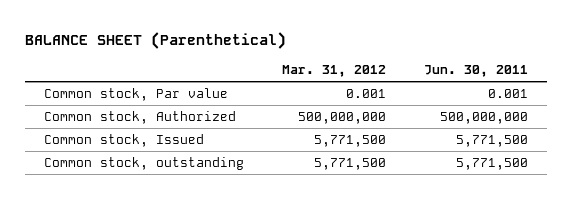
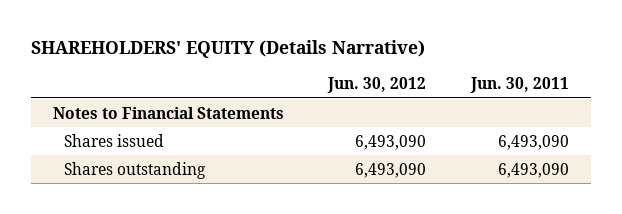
[24,32,286,50] BALANCE SHEET (Parenthetical) -> [30,40,425,59] SHAREHOLDERS' EQUITY (Details Narrative)
[282,65,387,78] Mar. 31, 2012 -> none
none -> [327,77,427,94] Jun. 30, 2012
[43,88,228,102] Common stock, Par value -> none
[43,111,236,125] Common stock, Authorized -> none
none -> [52,106,284,119] Notes to Financial Statements
[43,134,204,148] Common stock, Issued -> [64,133,165,147] Shares issued
[456,135,529,148] 5,771,500 -> [497,134,569,150] 6,493,090
[43,157,244,171] Common stock, outstanding -> [64,161,207,179] Shares outstanding
[456,158,529,171] 5,771,500 -> [497,162,569,178] 6,493,090

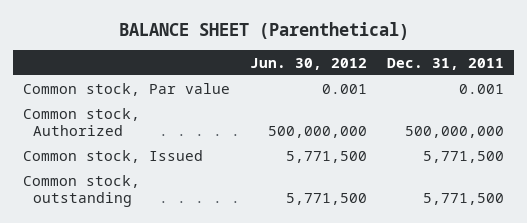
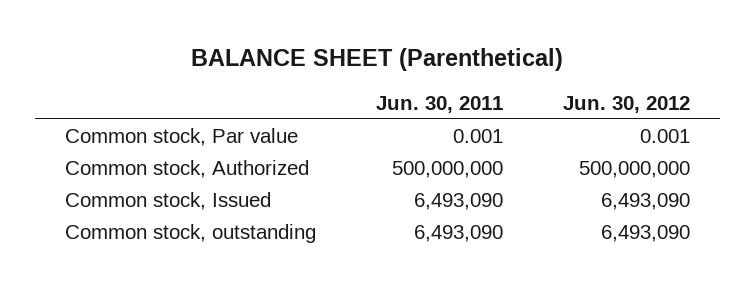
[387,57,505,70] Dec. 31, 2011 -> none
none -> [375,95,503,113] Jun. 30, 2011
[286,150,368,163] 5,771,500 -> [600,192,690,210] 6,493,090
[286,193,368,206] 5,771,500 -> [600,224,690,242] 6,493,090

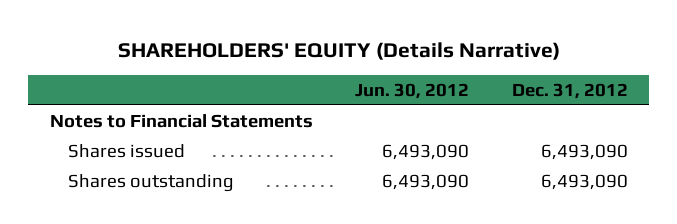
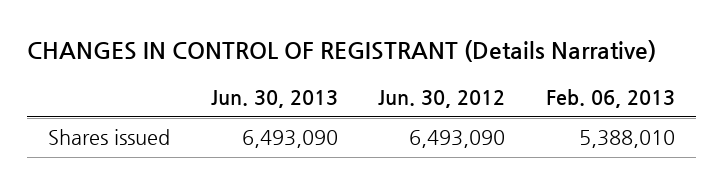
[117,41,560,60] SHAREHOLDERS' EQUITY (Details Narrative) -> [27,39,657,62] CHANGES IN CONTROL OF REGISTRANT (Details Narrative)
[511,83,628,100] Dec. 31, 2012 -> none
none -> [210,90,338,109] Jun. 30, 2013
none -> [546,89,676,109] Feb. 06, 2013
[49,113,313,128] Notes to Financial Statements -> none
[67,173,234,192] Shares outstanding -> none

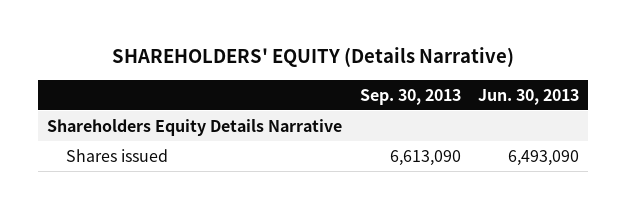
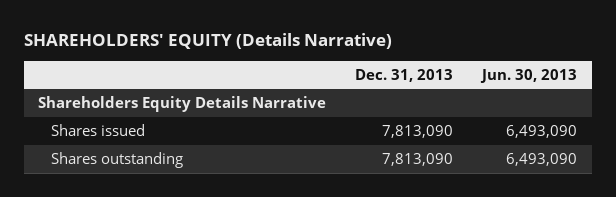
[359,88,461,105] Sep. 30, 2013 -> none
none -> [355,68,454,82] Dec. 31, 2013
none -> [50,151,183,168] Shares outstanding

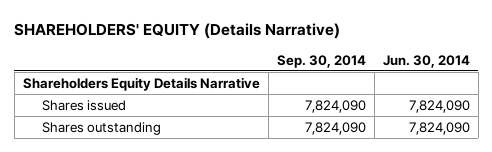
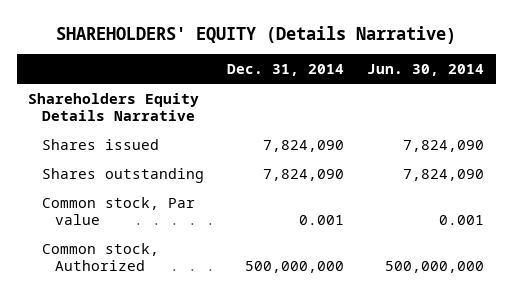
[276,54,366,68] Sep. 30, 2014 -> none
none -> [226,64,344,77] Dec. 31, 2014
none -> [41,196,195,225] Common stock, Par value
none -> [41,242,159,271] Common stock, Authorized

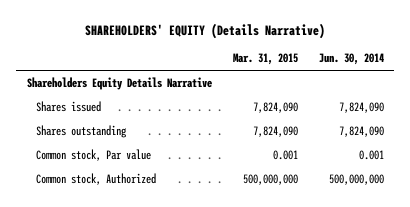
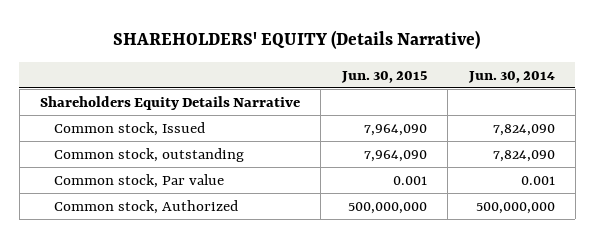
[232,53,298,66] Mar. 31, 2015 -> none
none -> [340,70,427,83] Jun. 30, 2015
[35,100,101,112] Shares issued -> [54,121,206,136] Common stock, Issued
[35,124,127,138] Shares outstanding -> [54,147,245,162] Common stock, outstanding

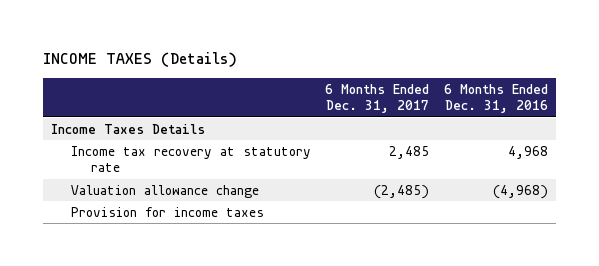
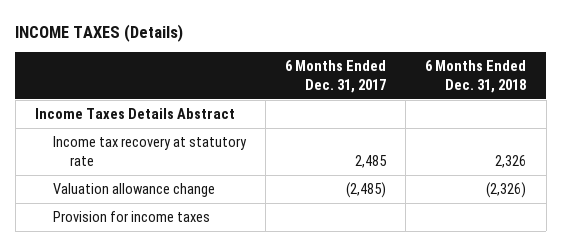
[444,83,549,114] 6 Months Ended Dec. 31, 2016 -> none
none -> [425,60,527,94] 6 Months Ended Dec. 31, 2018
[50,123,205,134] Income Taxes Details -> [34,108,235,120] Income Taxes Details Abstract

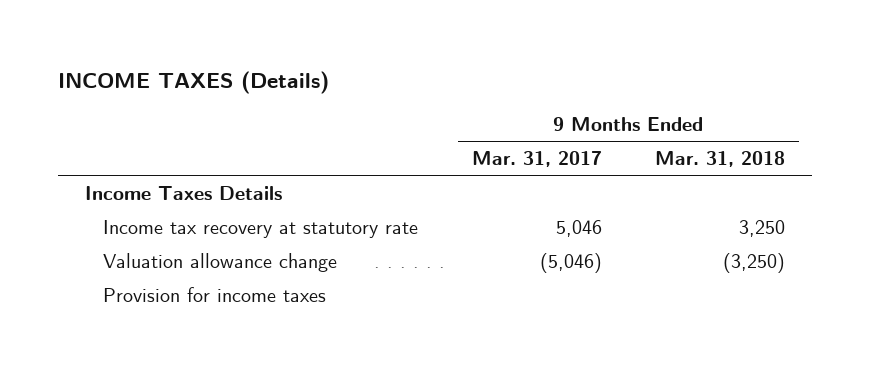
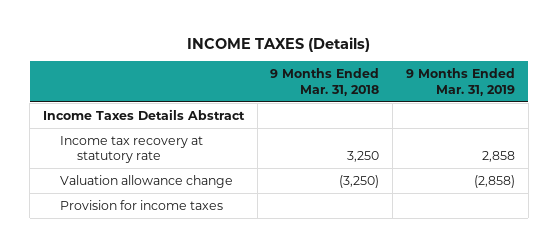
[471,151,602,168] Mar. 31, 2017 -> none
none -> [405,68,515,96] 9 Months Ended Mar. 31, 2019
[84,185,282,200] Income Taxes Details -> [42,108,245,120] Income Taxes Details Abstract

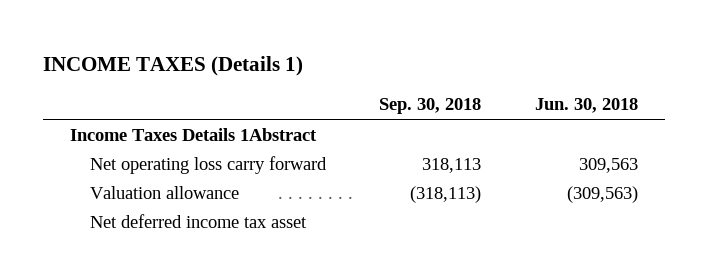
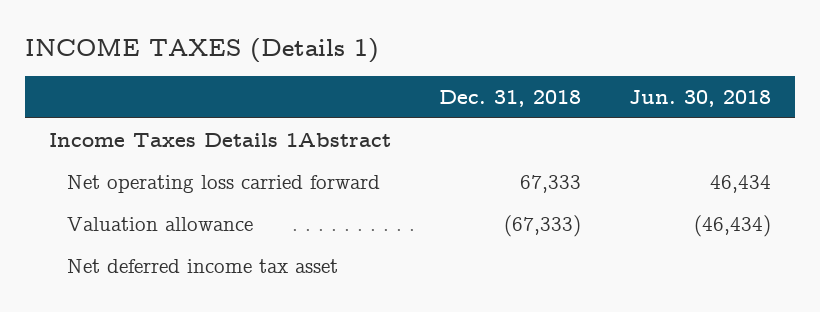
[379,98,482,115] Sep. 30, 2018 -> none
none -> [439,90,582,108] Dec. 31, 2018
[89,155,327,174] Net operating loss carry forward -> [67,174,381,193] Net operating loss carried forward
[579,157,639,173] 309,563 -> [710,174,772,193] 46,434
[567,185,639,203] (309,563) -> [694,214,772,237] (46,434)

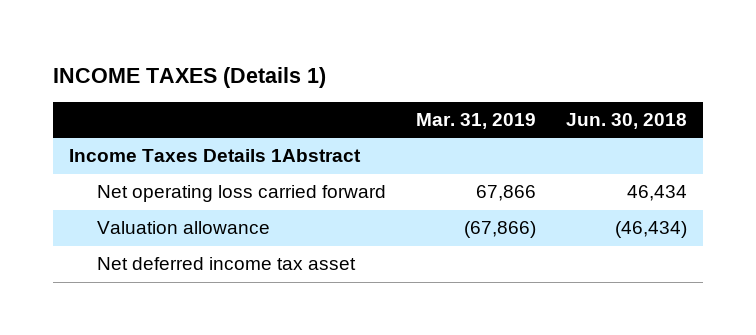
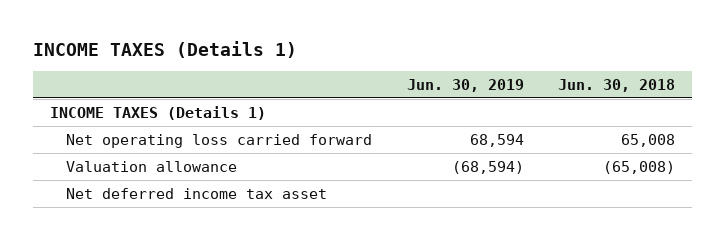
[416,112,537,129] Mar. 31, 2019 -> none
none -> [406,79,524,93] Jun. 30, 2019
[68,149,361,163] Income Taxes Details 1Abstract -> [50,105,267,120] INCOME TAXES (Details 1)
[627,185,688,202] 46,434 -> [621,133,676,147] 65,008
[615,221,688,239] (46,434) -> [603,160,676,174] (65,008)

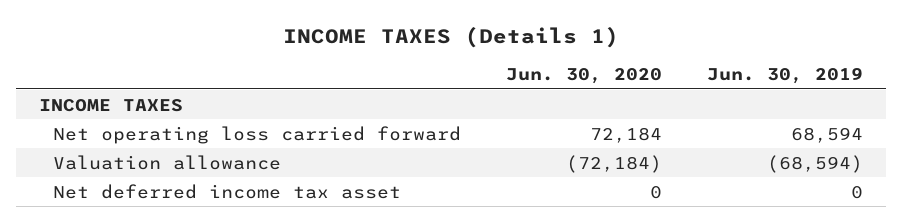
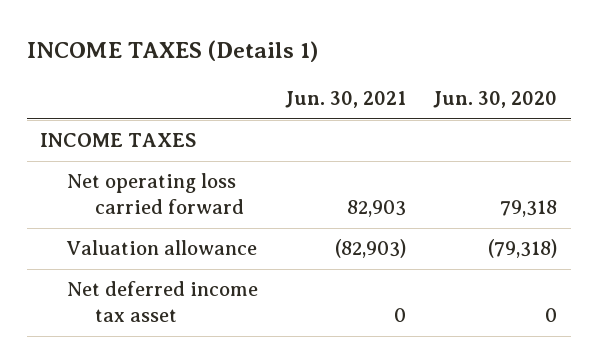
[707,67,864,85] Jun. 30, 2019 -> none
none -> [285,91,407,109] Jun. 30, 2021
[590,126,663,143] 72,184 -> [500,200,558,218] 79,318
[566,154,663,173] (72,184) -> [488,239,558,259] (79,318)

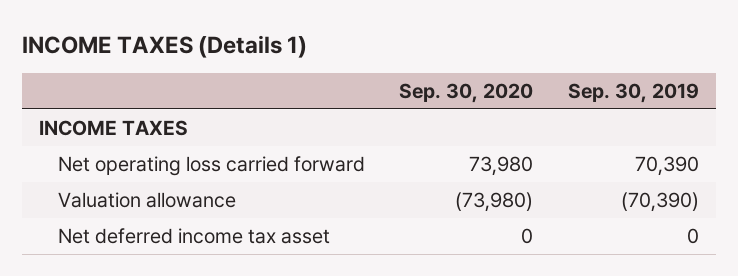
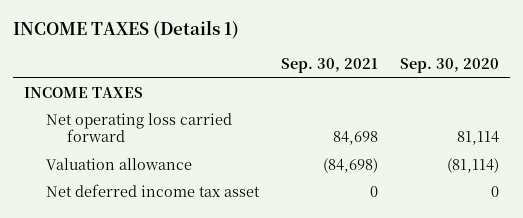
[567,82,699,103] Sep. 30, 2019 -> none
none -> [281,58,379,74] Sep. 30, 2021
[469,156,534,177] 73,980 -> [457,131,500,146] 81,114
[455,192,534,213] (73,980) -> [447,158,500,174] (81,114)

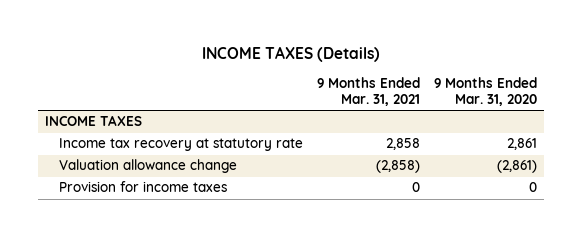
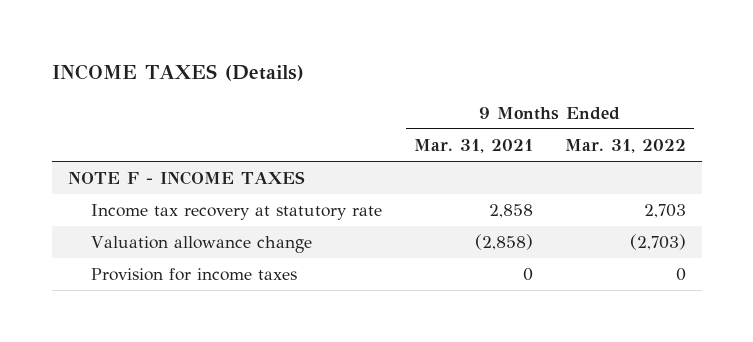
[434,76,538,106] 9 Months Ended Mar. 31, 2020 -> none
none -> [564,139,686,154] Mar. 31, 2022
[45,115,143,127] INCOME TAXES -> [67,171,305,186] NOTE F - INCOME TAXES

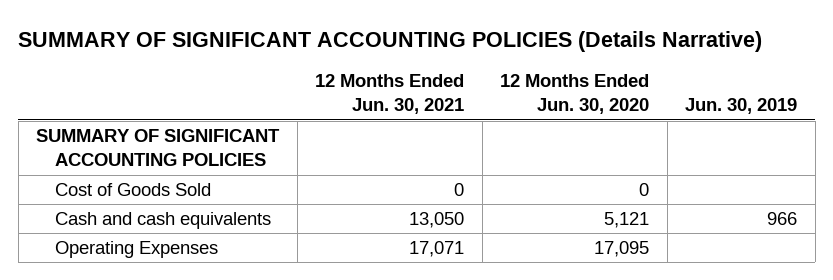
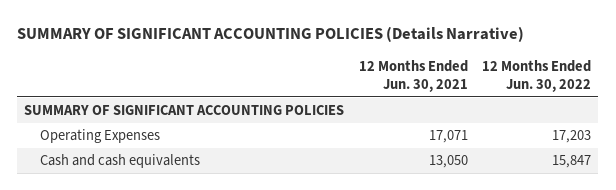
[500,74,650,115] 12 Months Ended Jun. 30, 2020 -> none
[685,98,798,115] Jun. 30, 2019 -> none
none -> [482,60,592,92] 12 Months Ended Jun. 30, 2022
[55,183,212,197] Cost of Goods Sold -> none
[55,212,272,230] Cash and cash equivalents -> [40,154,201,169] Cash and cash equivalents

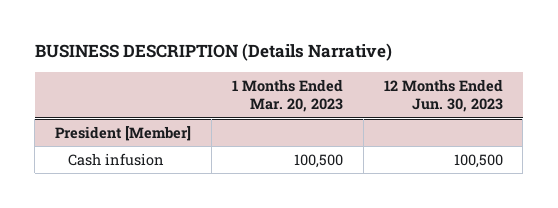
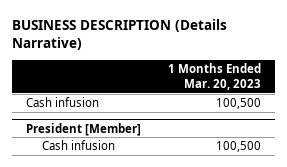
[383,78,503,113] 12 Months Ended Jun. 30, 2023 -> none
none -> [25,97,99,108] Cash infusion

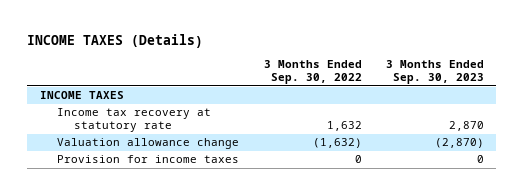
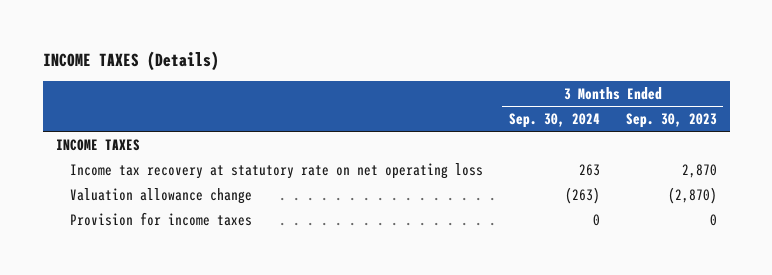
[263,60,362,85] 3 Months Ended Sep. 30, 2022 -> none
none -> [508,113,600,129] Sep. 30, 2024
[57,108,212,133] Income tax recovery at statutory rate -> [69,162,483,179] Income tax recovery at statutory rate on net operating loss

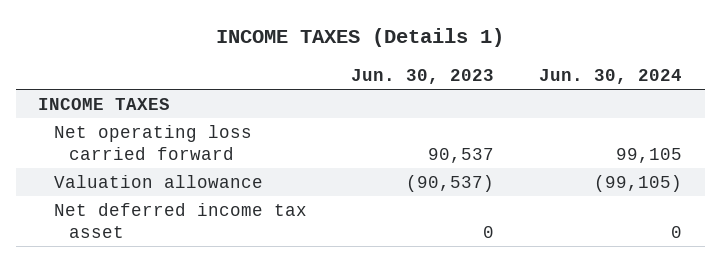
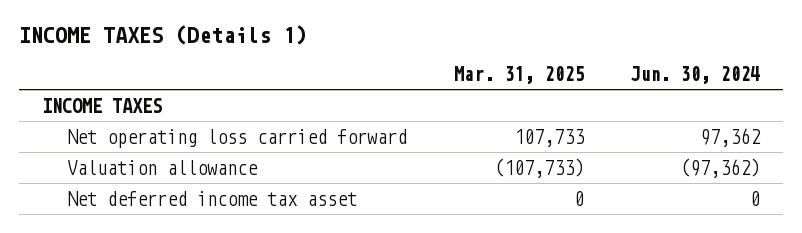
[351,68,495,84] Jun. 30, 2023 -> none
none -> [453,66,584,85] Mar. 31, 2025
[616,147,683,163] 99,105 -> [700,127,762,147] 97,362
[594,175,683,193] (99,105) -> [680,157,761,178] (97,362)

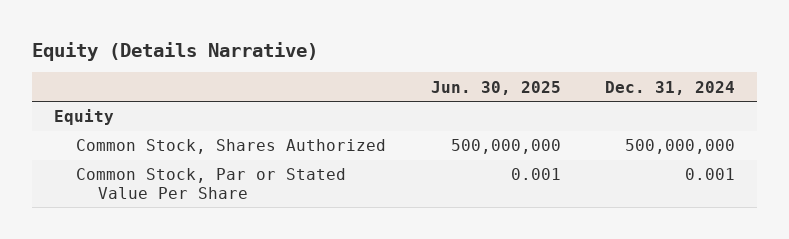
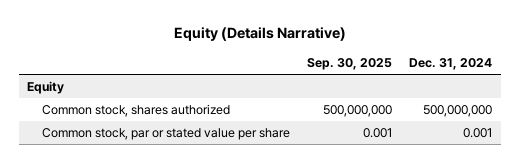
[430,80,561,95] Jun. 30, 2025 -> none
none -> [306,58,392,71] Sep. 30, 2025
[76,139,387,155] Common Stock, Shares Authorized -> [41,104,230,118] Common stock, shares authorized
[76,168,347,199] Common Stock, Par or Stated Value Per Share -> [41,128,290,141] Common stock, par or stated value per share

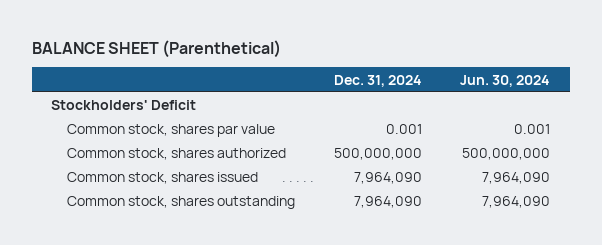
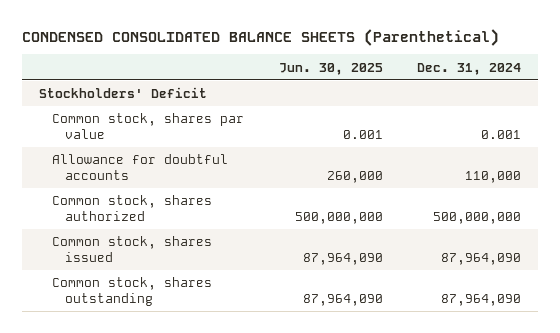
[32,39,282,58] BALANCE SHEET (Parenthetical) -> [22,28,500,46] CONDENSED CONSOLIDATED BALANCE SHEETS (Parenthetical)
[460,74,551,87] Jun. 30, 2024 -> none
none -> [278,62,383,75] Jun. 30, 2025
none -> [52,154,229,180] Allowance for doubtful accounts
[353,172,422,185] 7,964,090 -> [440,252,521,265] 87,964,090
[353,196,422,209] 7,964,090 -> [440,293,521,306] 87,964,090

